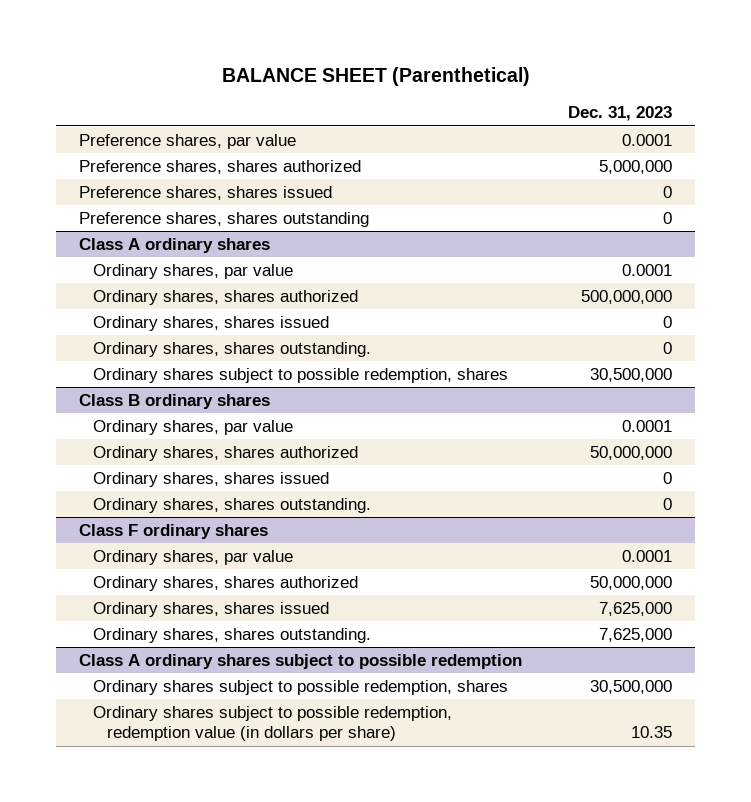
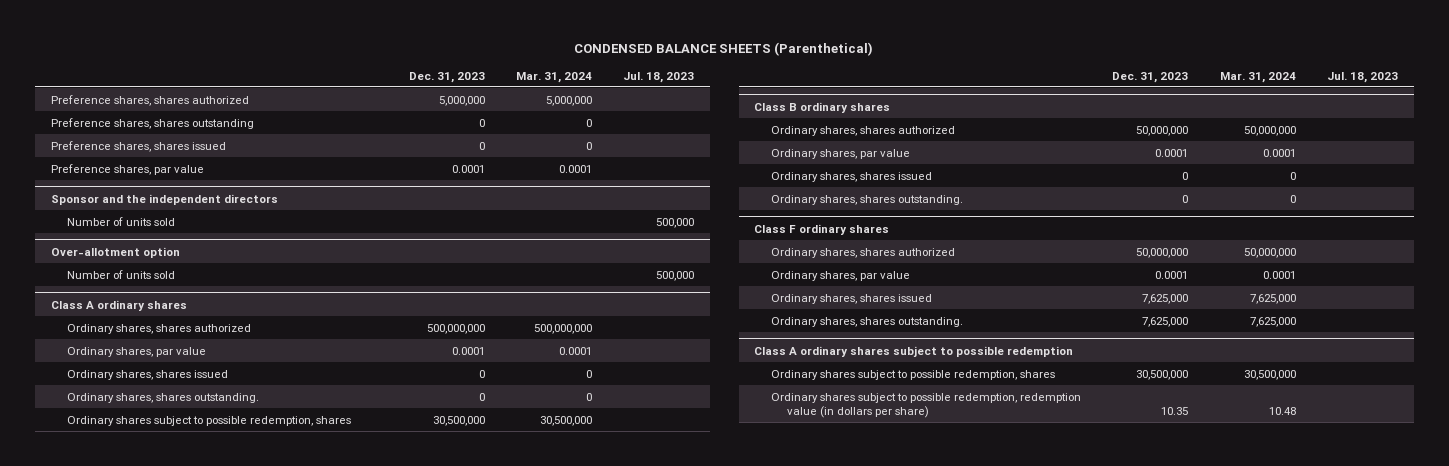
[221,67,530,87] BALANCE SHEET (Parenthetical) -> [574,41,874,56] CONDENSED BALANCE SHEETS (Parenthetical)
none -> [515,71,592,83] Mar. 31, 2024
none -> [623,71,695,83] Jul. 18, 2023
[78,186,332,201] Preference shares, shares issued -> [50,140,226,152] Preference shares, shares issued
[78,134,296,150] Preference shares, par value -> [50,163,204,175] Preference shares, par value
none -> [50,193,278,205] Sponsor and the independent directors
none -> [67,216,176,226] Number of units sold
none -> [50,246,180,258] Over-allotment option
none -> [67,269,176,279] Number of units sold
[92,264,293,280] Ordinary shares, par value -> [67,346,207,357] Ordinary shares, par value
[92,420,293,436] Ordinary shares, par value -> [770,148,910,159] Ordinary shares, par value
[92,550,293,566] Ordinary shares, par value -> [770,270,910,281] Ordinary shares, par value

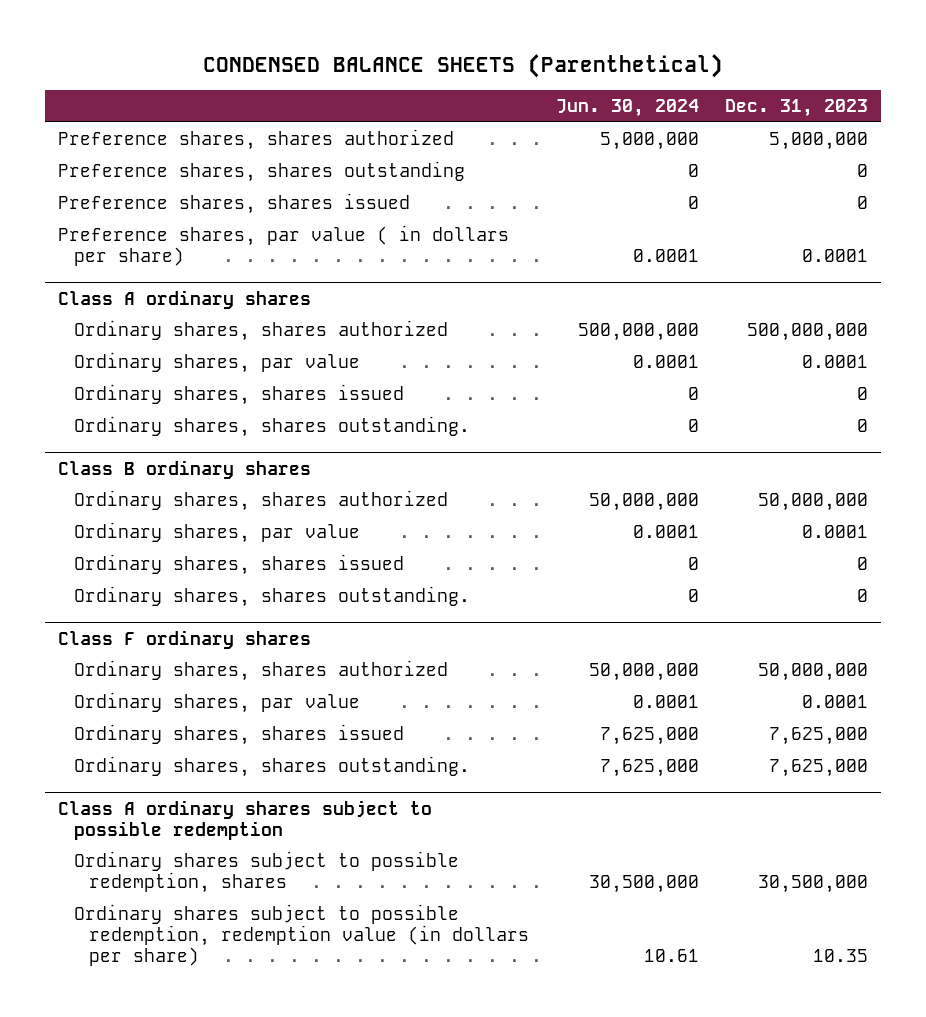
[515,71,592,83] Mar. 31, 2024 -> none
[623,71,695,83] Jul. 18, 2023 -> none
none -> [555,98,699,117] Jun. 30, 2024
[50,193,278,205] Sponsor and the independent directors -> none
[67,216,176,226] Number of units sold -> none
[50,246,180,258] Over-allotment option -> none
[67,269,176,279] Number of units sold -> none
[50,163,204,175] Preference shares, par value -> [57,225,509,267] Preference shares, par value ( in dollars per share)
[67,415,352,426] Ordinary shares subject to possible redemption, shares -> none

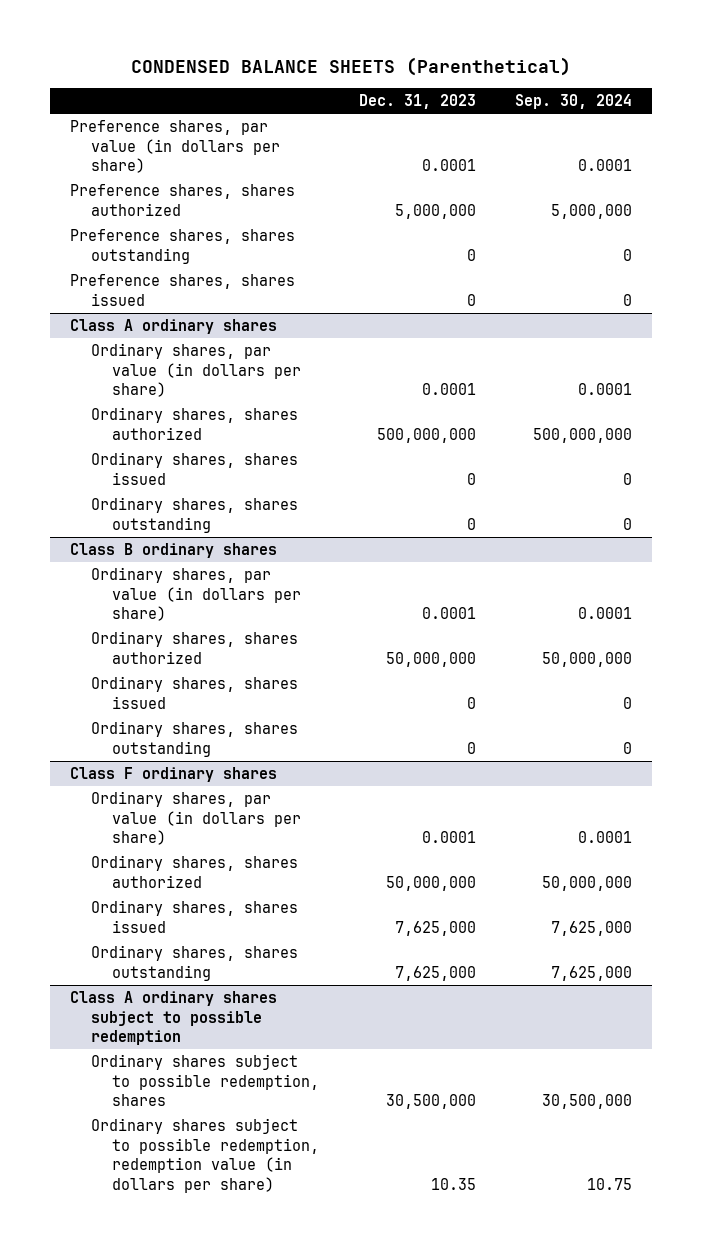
[555,98,699,117] Jun. 30, 2024 -> none
none -> [515,94,633,110] Sep. 30, 2024
none -> [69,120,280,174] Preference shares, par value (in dollars per share)
[57,225,509,267] Preference shares, par value ( in dollars per share) -> none
none -> [90,343,301,398] Ordinary shares, par value (in dollars per share)
[73,352,360,374] Ordinary shares, par value -> none
[73,416,470,438] Ordinary shares, shares outstanding. -> [90,497,298,533] Ordinary shares, shares outstanding
none -> [90,567,301,622] Ordinary shares, par value (in dollars per share)
[73,522,360,544] Ordinary shares, par value -> none
[73,586,470,608] Ordinary shares, shares outstanding. -> [90,721,298,757] Ordinary shares, shares outstanding
none -> [90,791,301,846] Ordinary shares, par value (in dollars per share)
[73,692,360,714] Ordinary shares, par value -> none
[73,756,470,778] Ordinary shares, shares outstanding. -> [90,945,298,981] Ordinary shares, shares outstanding

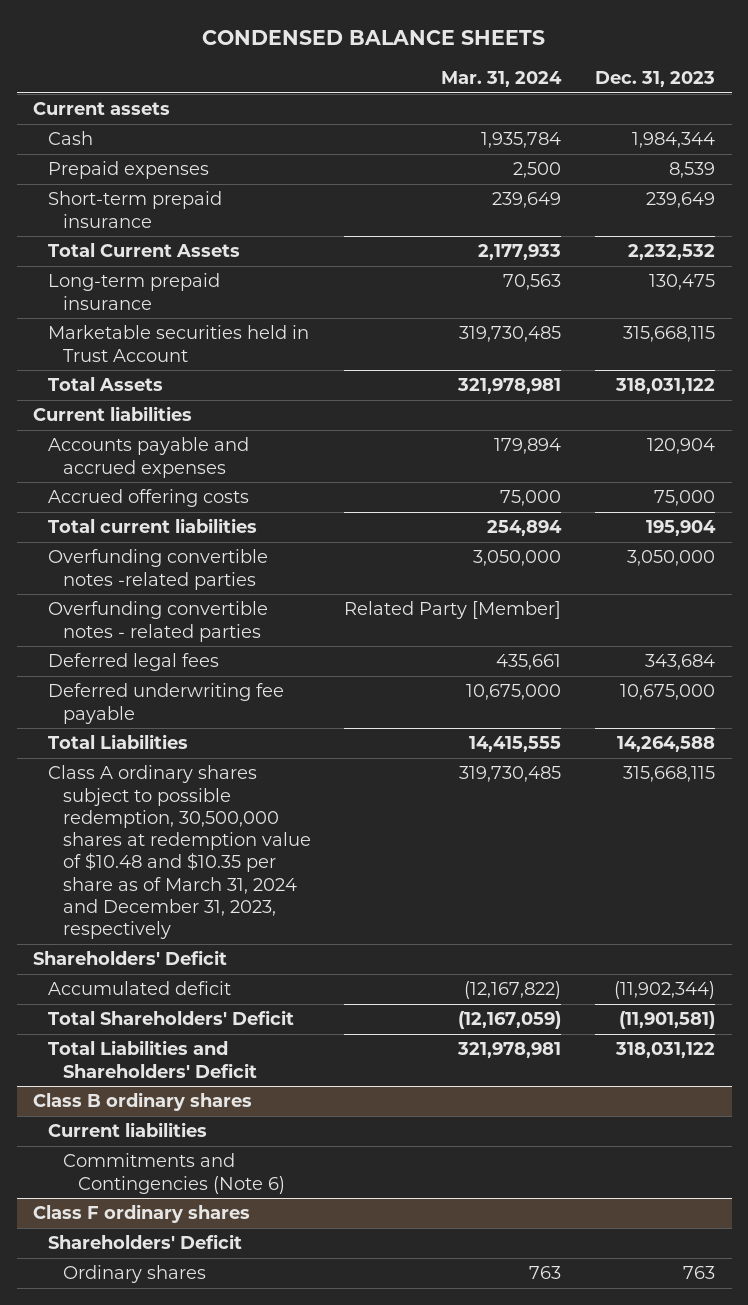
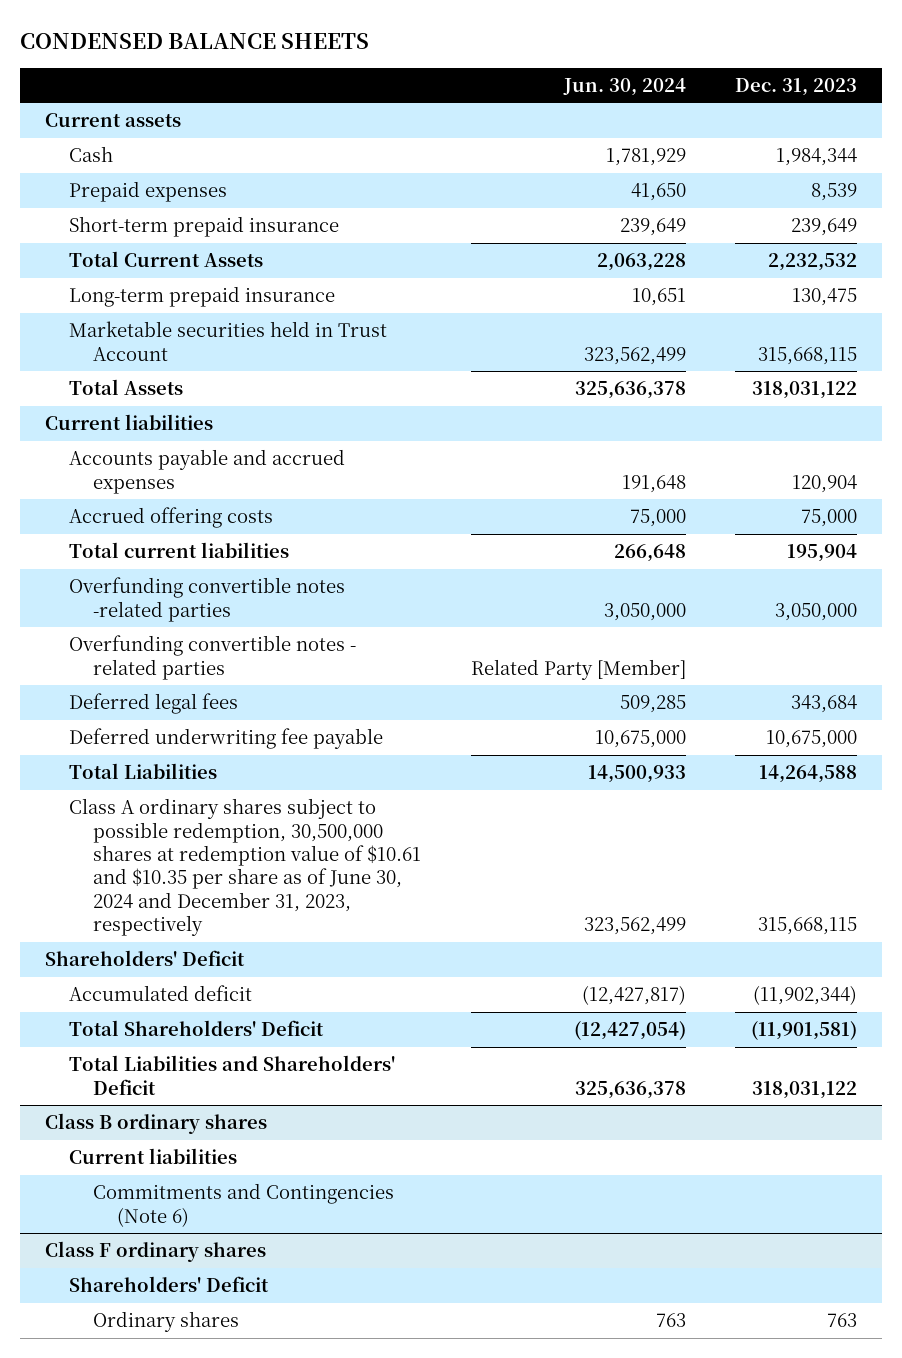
[441,70,563,87] Mar. 31, 2024 -> none
none -> [562,77,686,96] Jun. 30, 2024
[48,765,311,940] Class A ordinary shares subject to possible redemption, 30,500,000 shares at redemption value of $10.48 and $10.35 per share as of March 31, 2024 and December 31, 2023, respectively -> [68,798,421,937] Class A ordinary shares subject to possible redemption, 30,500,000 shares at redemption value of $10.61 and $10.35 per share as of June 30, 2024 and December 31, 2023, respectively

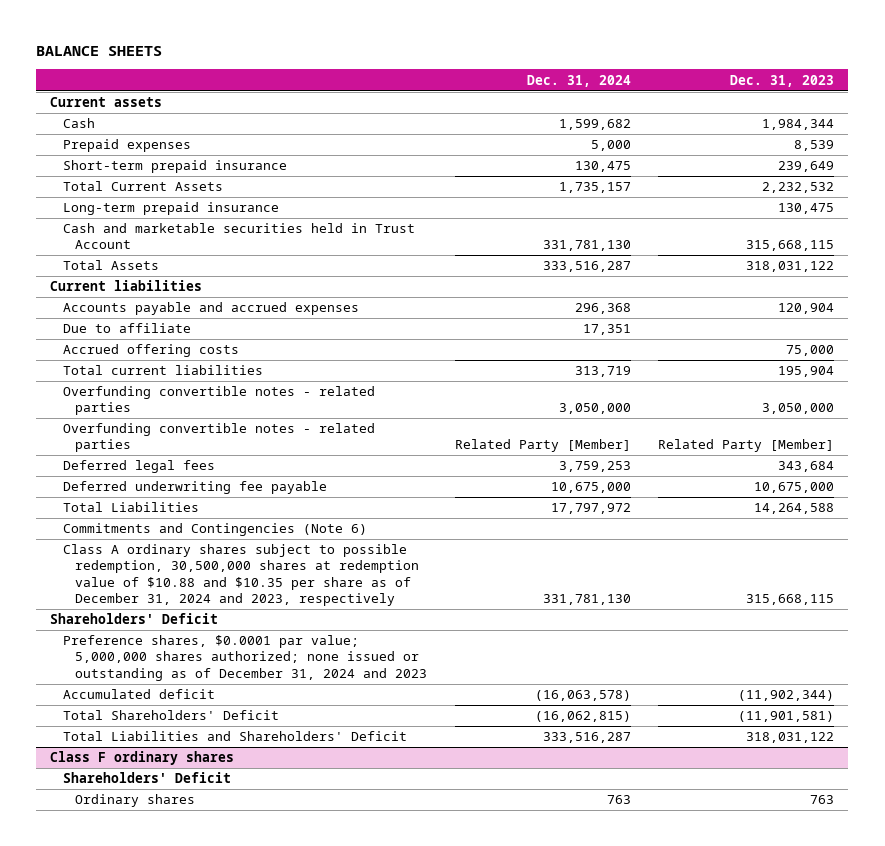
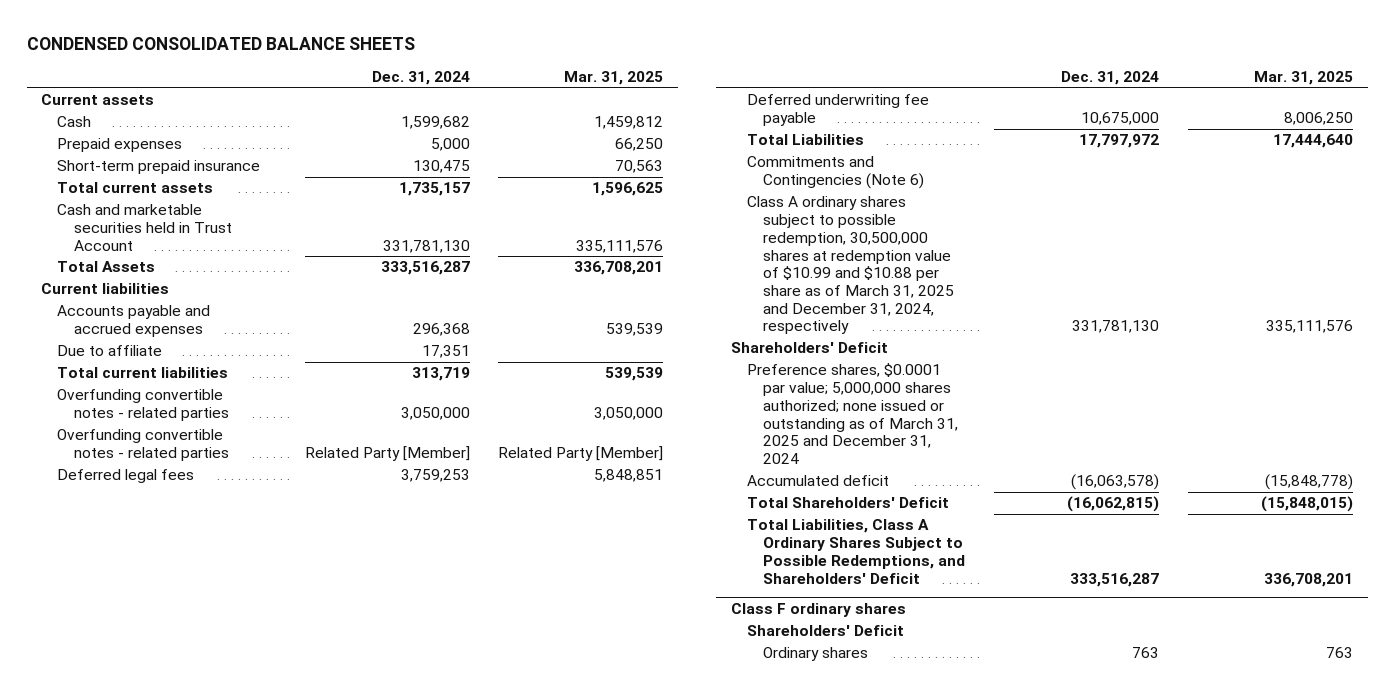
[36,46,163,57] BALANCE SHEETS -> [26,37,415,51] CONDENSED CONSOLIDATED BALANCE SHEETS
[730,74,835,87] Dec. 31, 2023 -> none
none -> [564,71,664,86] Mar. 31, 2025
[62,202,279,216] Long-term prepaid insurance -> none
[62,181,223,192] Total Current Assets -> [57,182,214,194] Total current assets
[62,344,239,358] Accrued offering costs -> none
[62,544,420,606] Class A ordinary shares subject to possible redemption, 30,500,000 shares at redemption value of $10.88 and $10.35 per share as of December 31, 2024 and 2023, respectively -> [746,196,955,335] Class A ordinary shares subject to possible redemption, 30,500,000 shares at redemption value of $10.99 and $10.88 per share as of March 31, 2025 and December 31, 2024, respectively
[62,635,428,681] Preference shares, $0.0001 par value; 5,000,000 shares authorized; none issued or outstanding as of December 31, 2024 and 2023 -> [746,363,959,465] Preference shares, $0.0001 par value; 5,000,000 shares authorized; none issued or outstanding as of March 31, 2025 and December 31, 2024
[62,731,407,742] Total Liabilities and Shareholders' Deficit -> [746,519,966,584] Total Liabilities, Class A Ordinary Shares Subject to Possible Redemptions, and Shareholders' Deficit

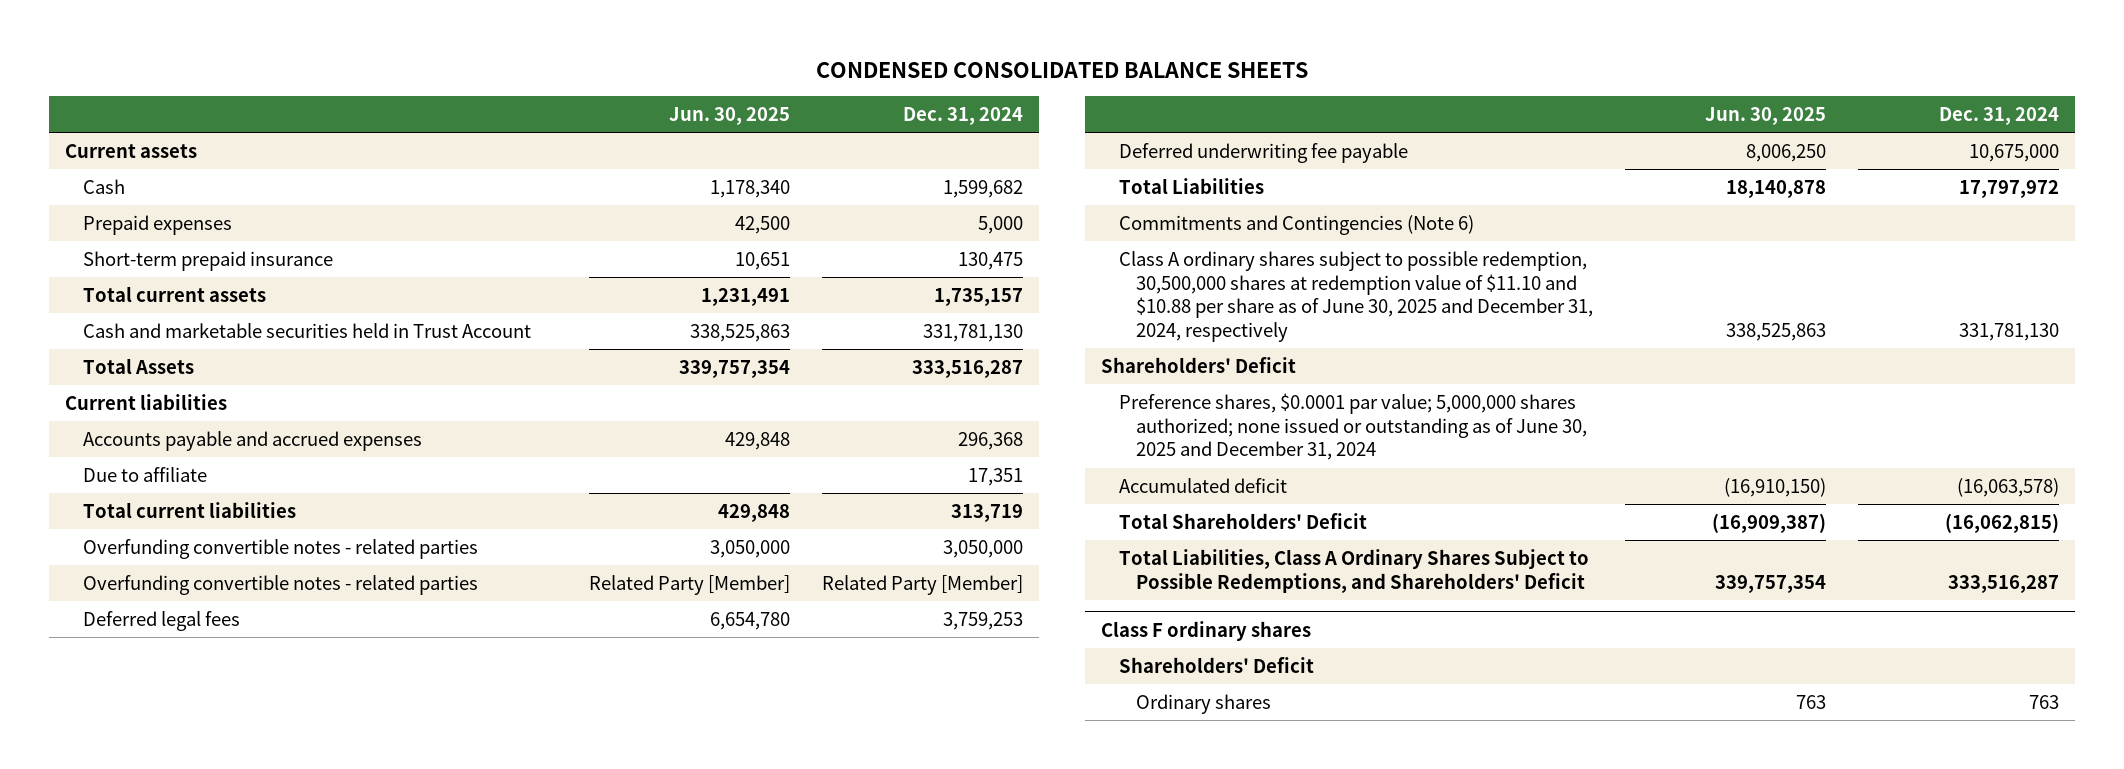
[564,71,664,86] Mar. 31, 2025 -> none
none -> [669,107,791,126] Jun. 30, 2025
[746,196,955,335] Class A ordinary shares subject to possible redemption, 30,500,000 shares at redemption value of $10.99 and $10.88 per share as of March 31, 2025 and December 31, 2024, respectively -> [1118,250,1594,343] Class A ordinary shares subject to possible redemption, 30,500,000 shares at redemption value of $11.10 and $10.88 per share as of June 30, 2025 and December 31, 2024, respectively
[746,363,959,465] Preference shares, $0.0001 par value; 5,000,000 shares authorized; none issued or outstanding as of March 31, 2025 and December 31, 2024 -> [1118,392,1588,461] Preference shares, $0.0001 par value; 5,000,000 shares authorized; none issued or outstanding as of June 30, 2025 and December 31, 2024

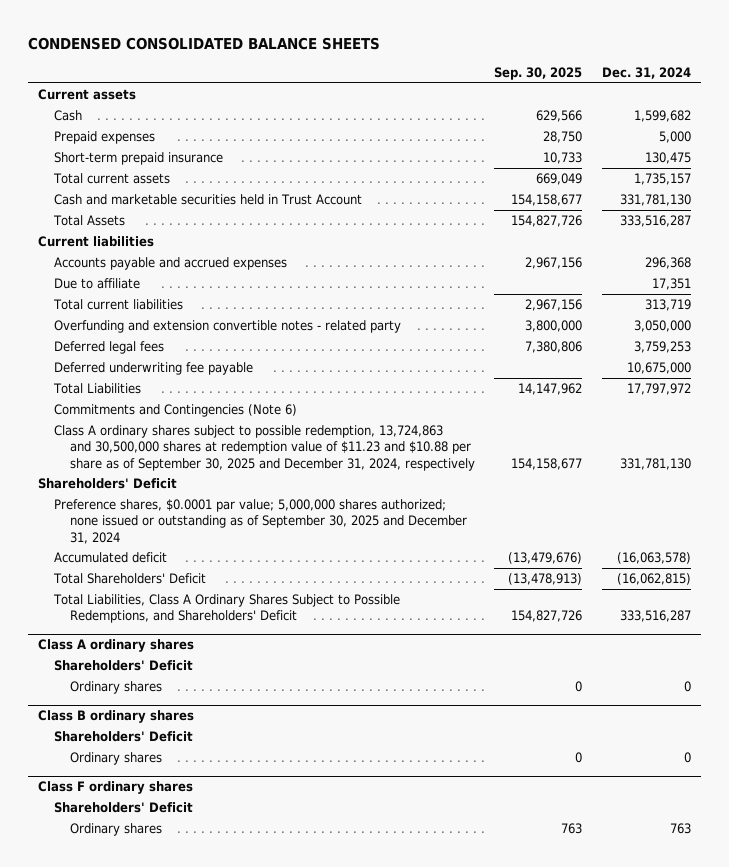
[669,107,791,126] Jun. 30, 2025 -> none
none -> [494,67,583,81] Sep. 30, 2025
[82,574,478,595] Overfunding convertible notes - related parties -> none
[82,538,478,559] Overfunding convertible notes - related parties -> [53,320,401,334] Overfunding and extension convertible notes - related party
[1118,250,1594,343] Class A ordinary shares subject to possible redemption, 30,500,000 shares at redemption value of $11.10 and $10.88 per share as of June 30, 2025 and December 31, 2024, respectively -> [53,425,475,471] Class A ordinary shares subject to possible redemption, 13,724,863 and 30,500,000 shares at redemption value of $11.23 and $10.88 per share as of September 30, 2025 and December 31, 2024, respectively
[1118,392,1588,461] Preference shares, $0.0001 par value; 5,000,000 shares authorized; none issued or outstanding as of June 30, 2025 and December 31, 2024 -> [53,499,467,544] Preference shares, $0.0001 par value; 5,000,000 shares authorized; none issued or outstanding as of September 30, 2025 and December 31, 2024
none -> [37,639,194,653] Class A ordinary shares
none -> [53,660,193,672] Shareholders' Deficit
none -> [69,681,162,695] Ordinary shares
none -> [37,710,194,724] Class B ordinary shares
none -> [53,731,193,743] Shareholders' Deficit
none -> [69,752,162,766] Ordinary shares

